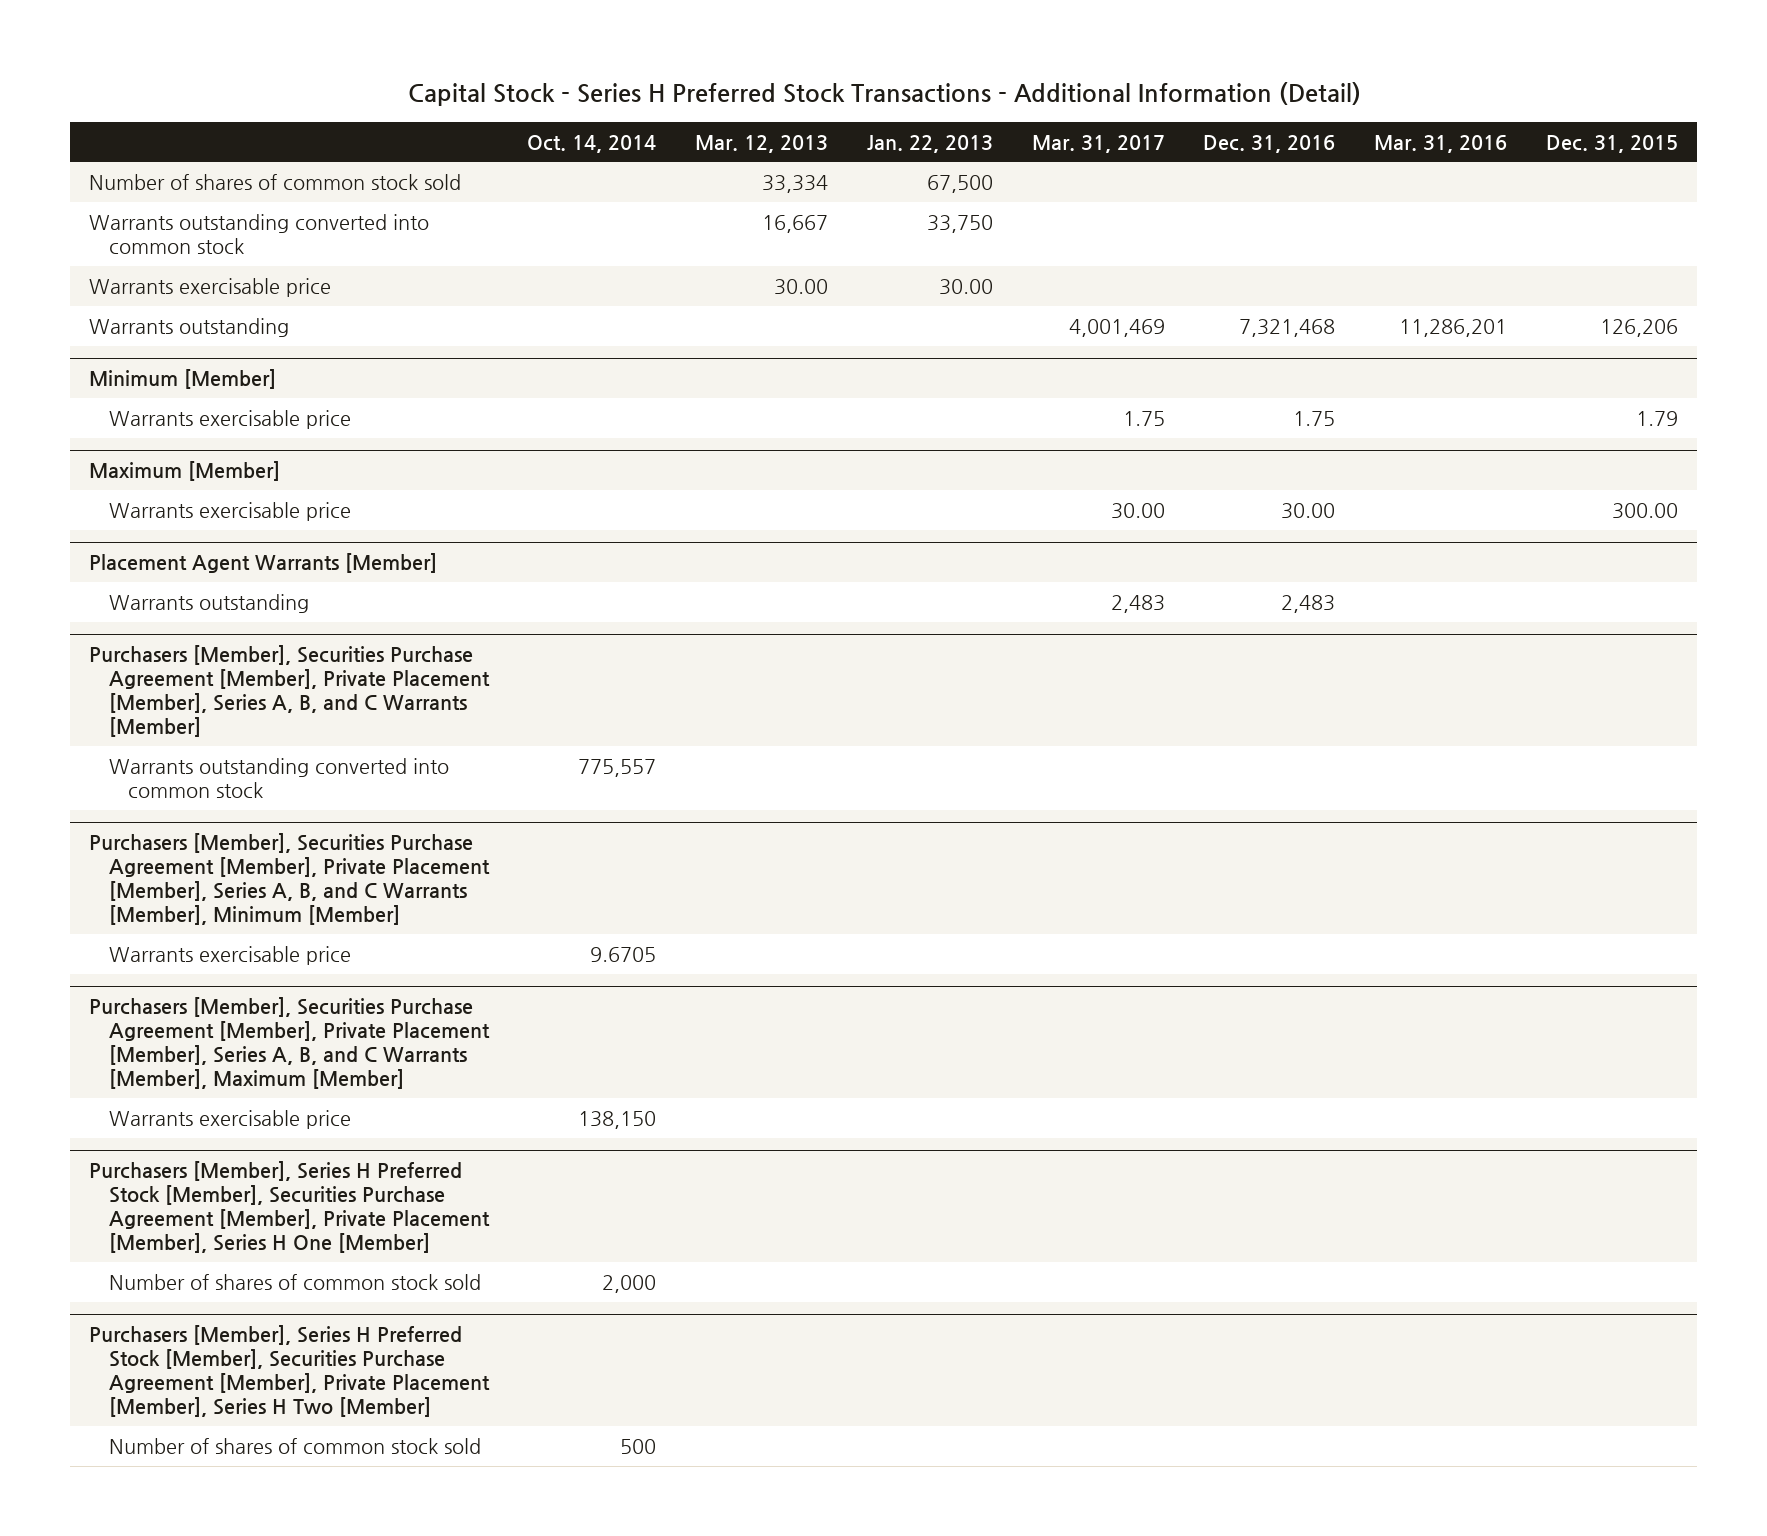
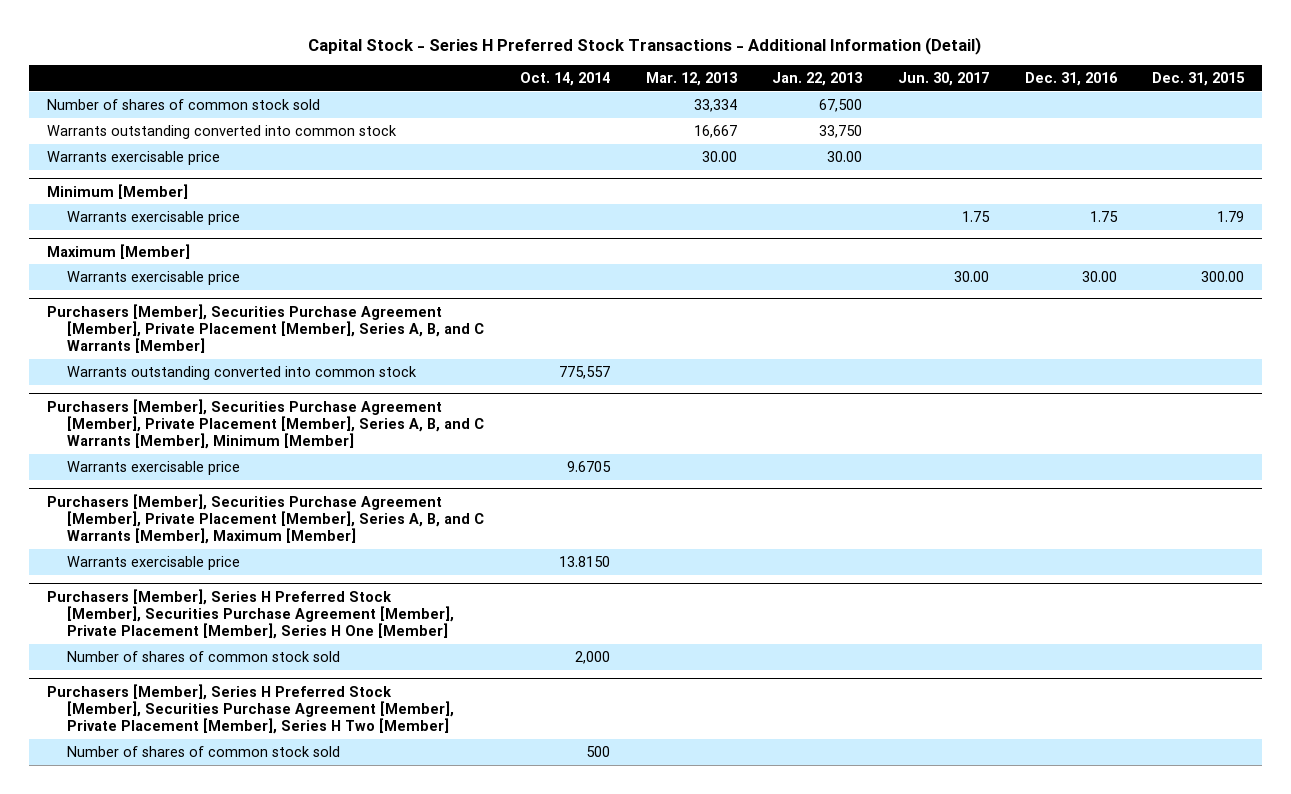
[1031,134,1165,153] Mar. 31, 2017 -> none
[1374,134,1508,153] Mar. 31, 2016 -> none
none -> [897,71,989,86] Jun. 30, 2017
[89,317,290,337] Warrants outstanding -> none
[89,552,438,573] Placement Agent Warrants [Member] -> none
[108,593,309,613] Warrants outstanding -> none
[578,1110,657,1129] 138,150 -> [558,555,610,567] 13.8150

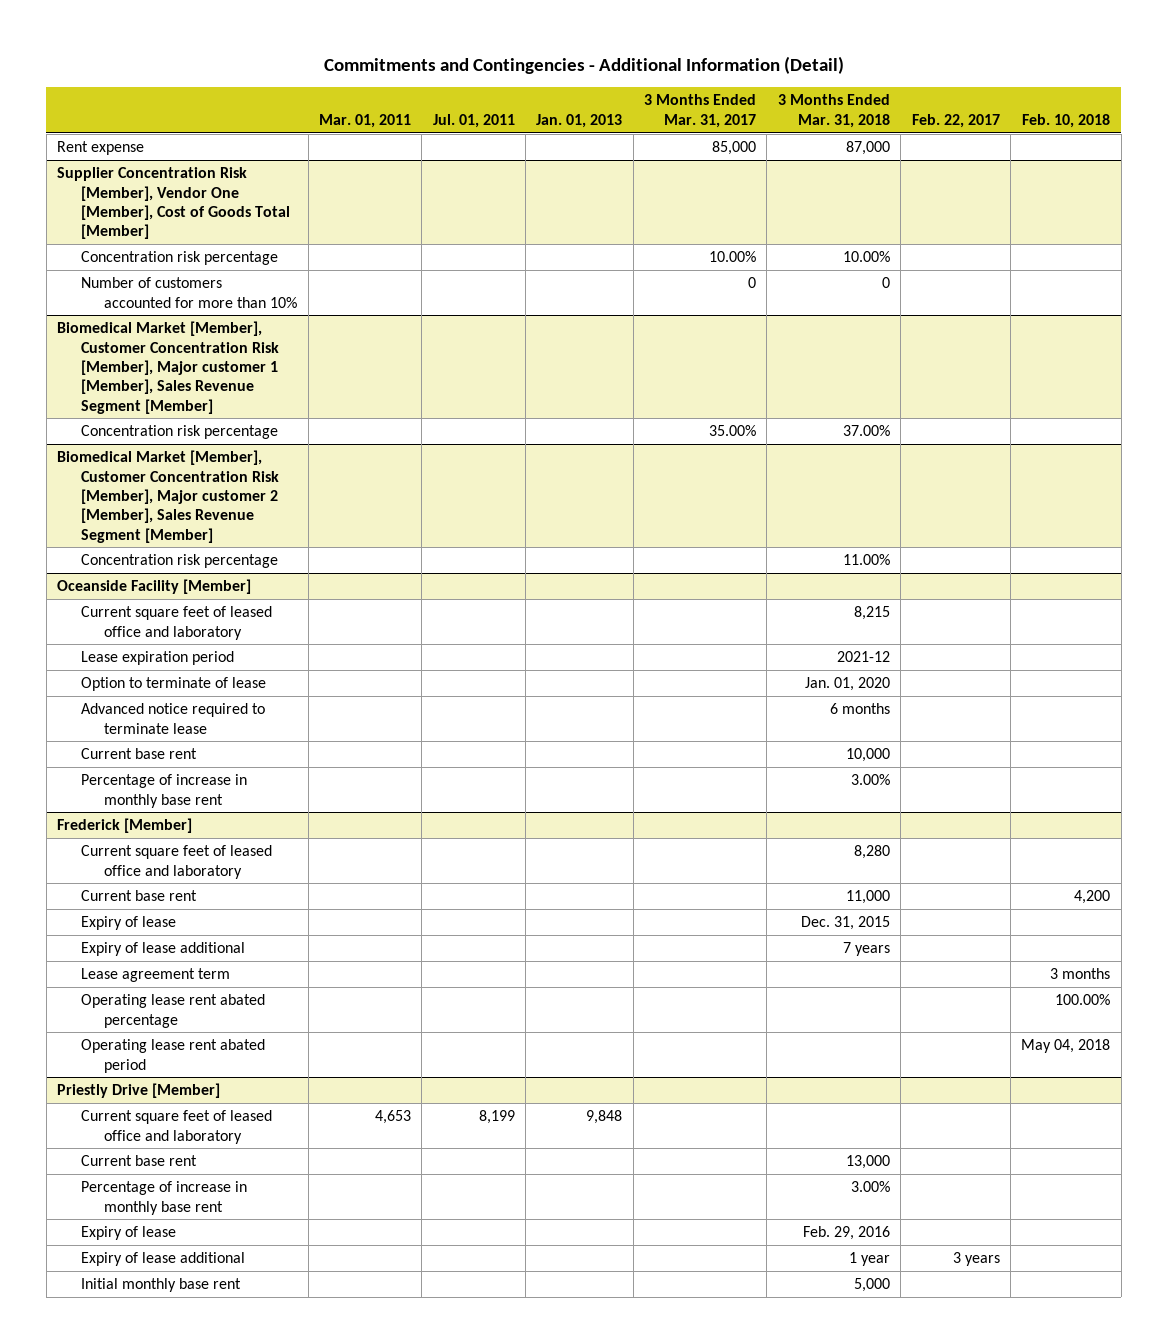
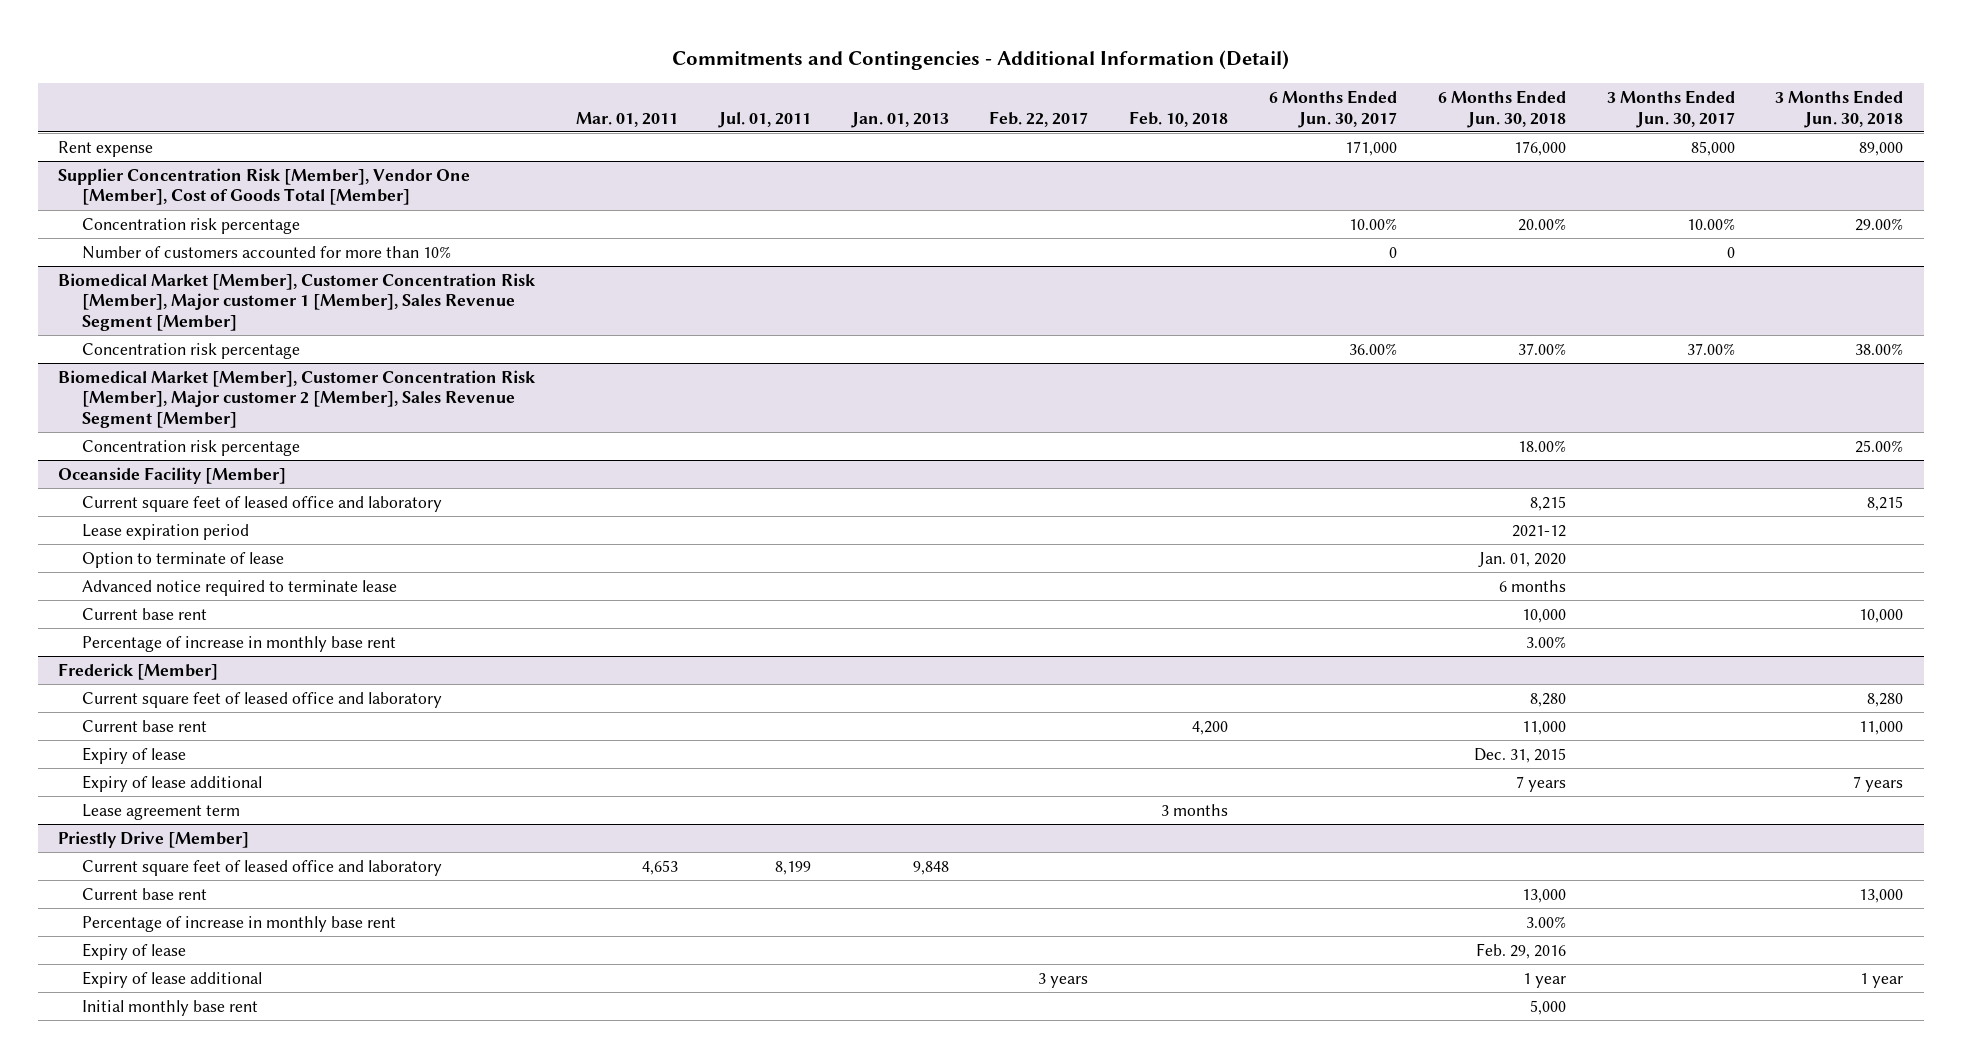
[644,94,757,128] 3 Months Ended Mar. 31, 2017 -> none
[777,94,890,128] 3 Months Ended Mar. 31, 2018 -> none
none -> [1268,89,1397,128] 6 Months Ended Jun. 30, 2017
none -> [1437,89,1566,128] 6 Months Ended Jun. 30, 2018
none -> [1606,89,1735,128] 3 Months Ended Jun. 30, 2017
none -> [1775,89,1904,128] 3 Months Ended Jun. 30, 2018
[80,994,265,1028] Operating lease rent abated percentage -> none
[80,1039,265,1073] Operating lease rent abated period -> none

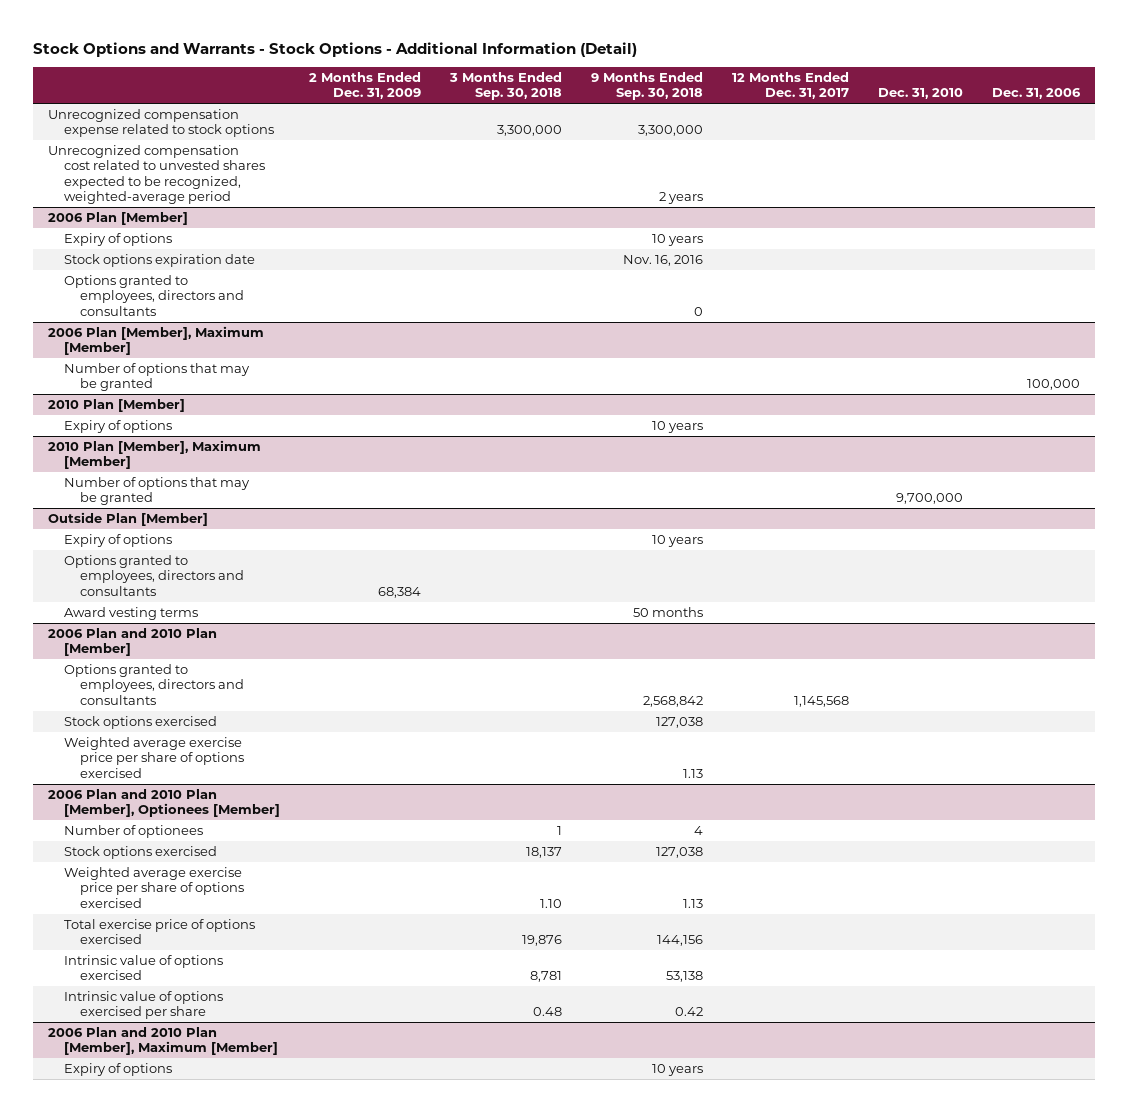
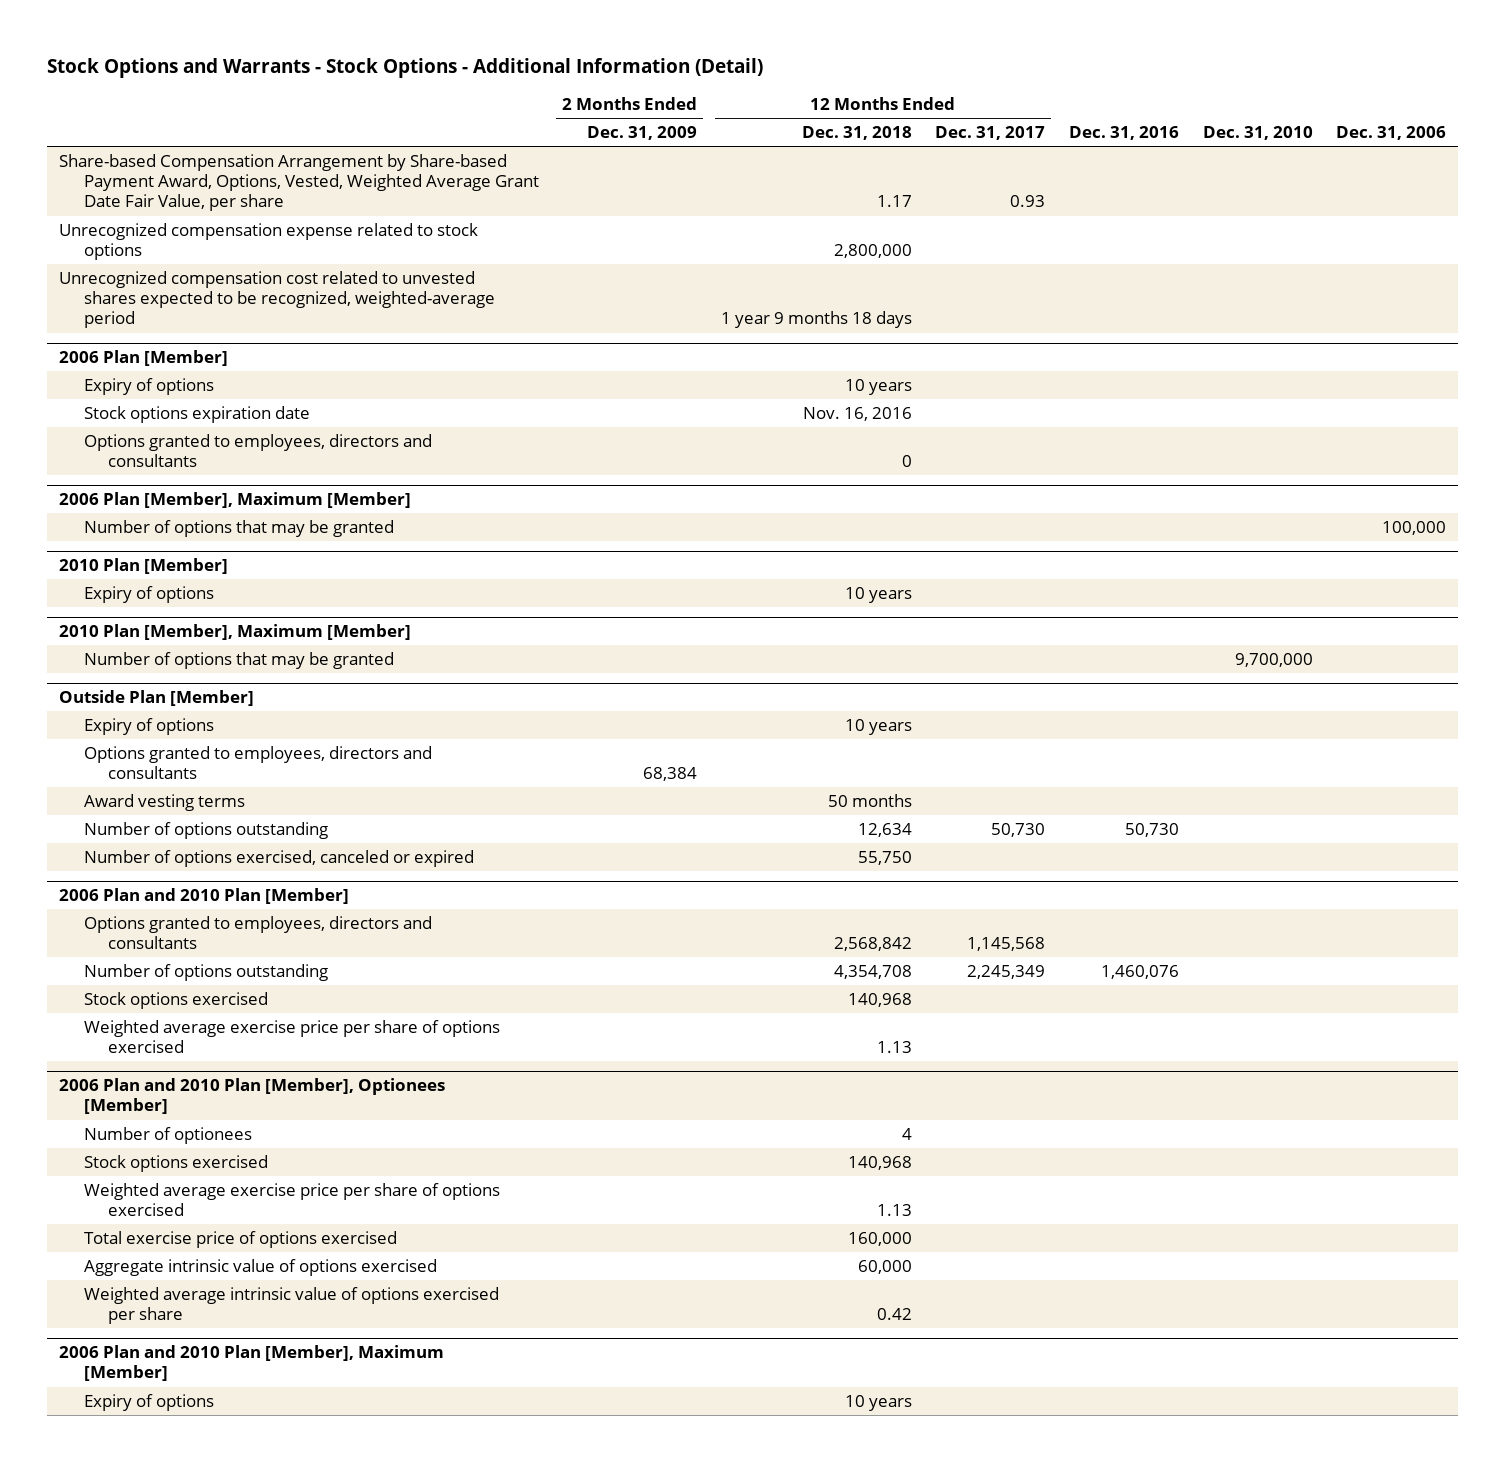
[449,72,563,101] 3 Months Ended Sep. 30, 2018 -> none
[591,72,704,101] 9 Months Ended Sep. 30, 2018 -> none
none -> [801,126,912,141] Dec. 31, 2018
none -> [1068,126,1179,141] Dec. 31, 2016
none -> [59,153,539,212] Share-based Compensation Arrangement by Share-based Payment Award, Options, Vested, Weighted Average Grant Date Fair Value, per share
none -> [83,821,328,839] Number of options outstanding
none -> [83,849,474,867] Number of options exercised, canceled or expired
none -> [83,963,328,981] Number of options outstanding
[63,955,223,981] Intrinsic value of options exercised -> [83,1258,437,1276] Aggregate intrinsic value of options exercised
[63,991,223,1020] Intrinsic value of options exercised per share -> [83,1286,499,1325] Weighted average intrinsic value of options exercised per share

